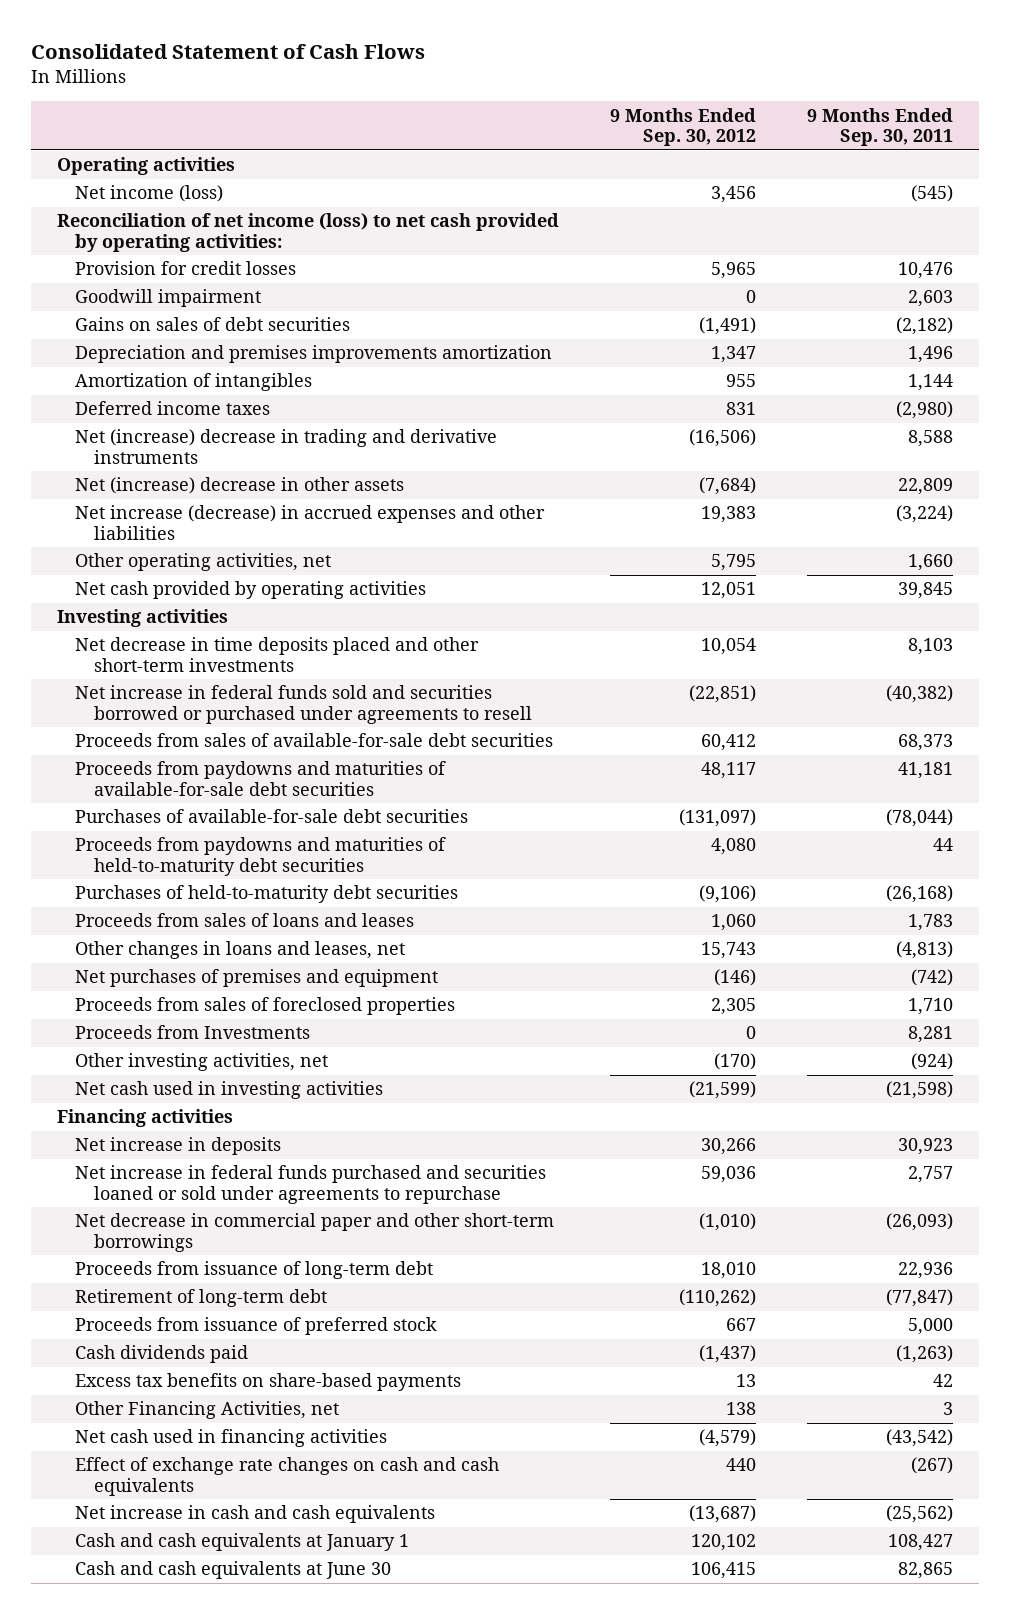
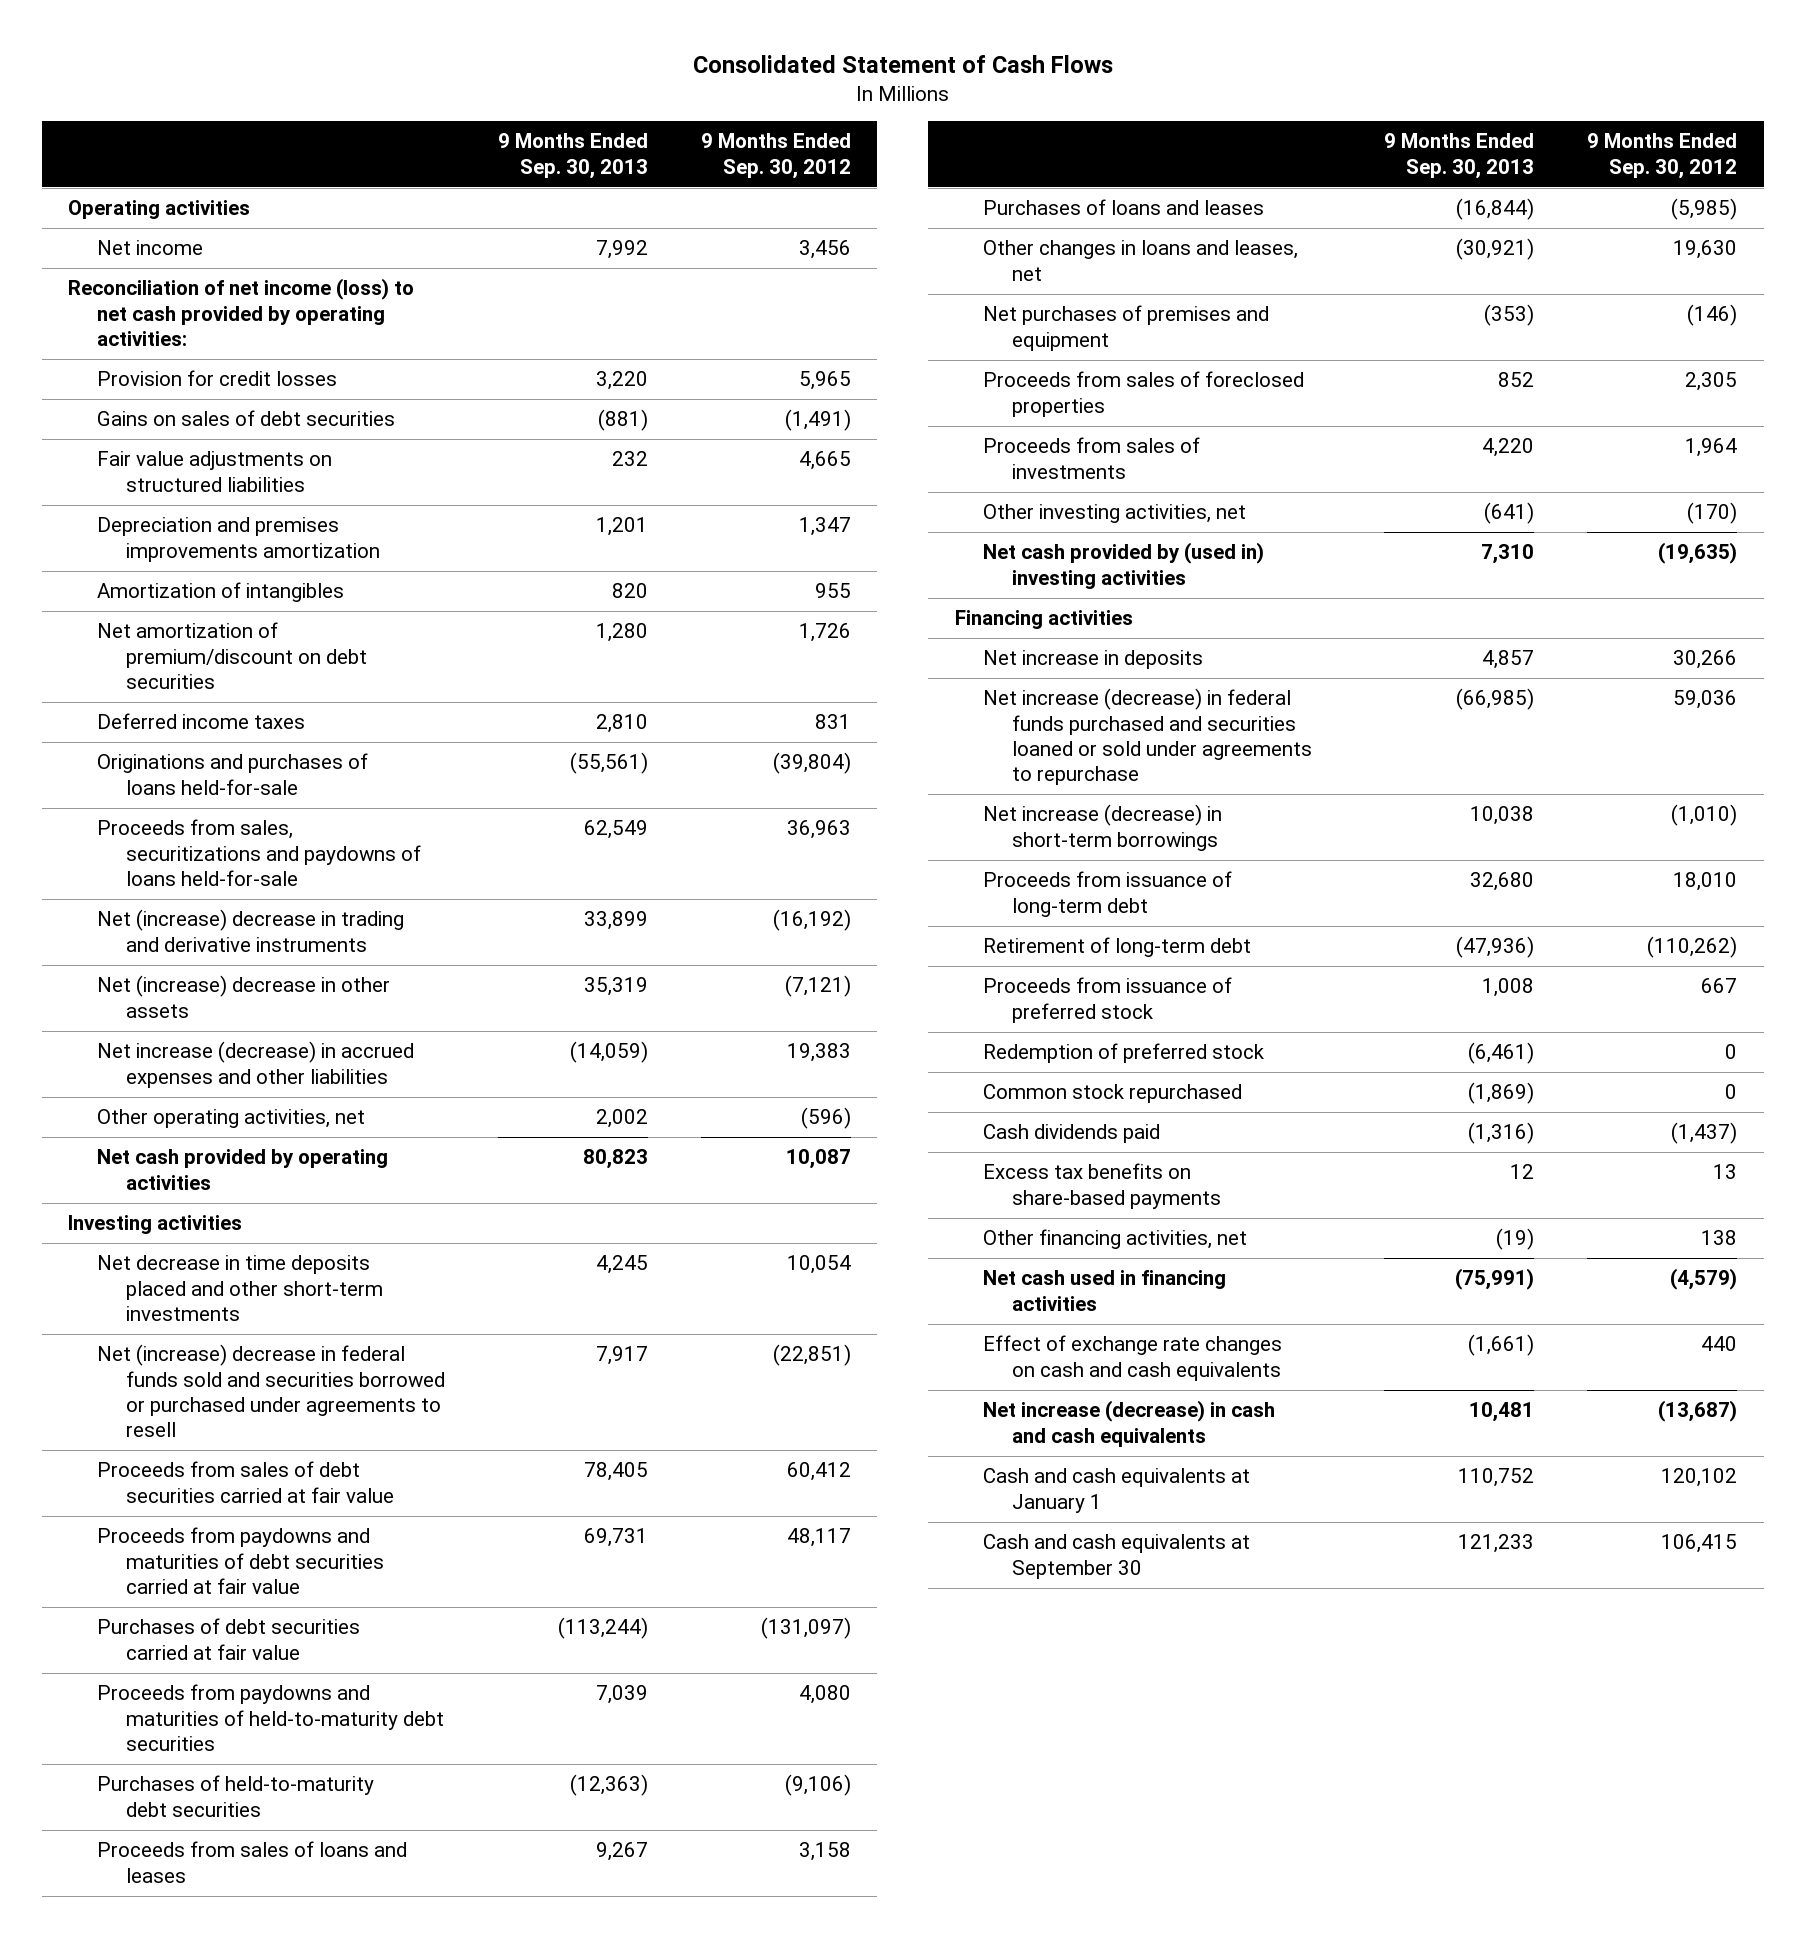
[806,107,953,147] 9 Months Ended Sep. 30, 2011 -> none
none -> [497,133,648,179] 9 Months Ended Sep. 30, 2013
[75,185,224,203] Net income (loss) -> [97,240,204,256] Net income
[75,289,262,308] Goodwill impairment -> none
none -> [97,451,333,492] Fair value adjustments on structured liabilities
none -> [97,622,367,689] Net amortization of premium/discount on debt securities
none -> [97,753,369,795] Originations and purchases of loans held-for-sale
none -> [97,819,421,886] Proceeds from sales, securitizations and paydowns of loans held-for-sale
[688,429,756,448] (16,506) -> [772,909,851,932] (16,192)
[698,477,756,496] (7,684) -> [784,975,851,998] (7,121)
[710,554,756,572] 5,795 -> [800,1107,851,1130] (596)
[700,582,756,600] 12,051 -> [785,1149,851,1170] 10,087
[75,685,532,725] Net increase in federal funds sold and securities borrowed or purchased under agreements to resell -> [97,1344,445,1437] Net (increase) decrease in federal funds sold and securities borrowed or purchased under agreements to resell
[75,733,554,748] Proceeds from sales of available-for-sale debt securities -> [97,1461,394,1503] Proceeds from sales of debt securities carried at fair value
[75,761,447,797] Proceeds from paydowns and maturities of available-for-sale debt securities -> [97,1527,384,1594] Proceeds from paydowns and maturities of debt securities carried at fair value
[75,809,469,824] Purchases of available-for-sale debt securities -> [97,1618,361,1660] Purchases of debt securities carried at fair value
[710,914,756,932] 1,060 -> [798,1842,851,1862] 3,158
none -> [983,199,1265,216] Purchases of loans and leases
[700,942,756,960] 15,743 -> [1673,240,1738,260] 19,630
[75,1025,311,1040] Proceeds from Investments -> [983,437,1201,479] Proceeds from sales of investments
[745,1026,756,1040] 0 -> [1685,438,1738,458] 1,964
[75,1081,384,1100] Net cash used in investing activities -> [983,542,1265,589] Net cash provided by (used in) investing activities
[688,1081,756,1100] (21,599) -> [1658,542,1738,565] (19,635)
[75,1165,547,1205] Net increase in federal funds purchased and securities loaned or sold under agreements to repurchase -> [983,688,1313,785] Net increase (decrease) in federal funds purchased and securities loaned or sold under agreements to repurchase
[75,1213,555,1253] Net decrease in commercial paper and other short-term borrowings -> [983,804,1223,851] Net increase (decrease) in short-term borrowings
none -> [983,1043,1265,1064] Redemption of preferred stock
none -> [983,1084,1243,1104] Common stock repurchased
[75,1401,340,1420] Other Financing Activities, net -> [983,1229,1248,1250] Other financing activities, net
[75,1505,436,1524] Net increase in cash and cash equivalents -> [983,1400,1276,1447] Net increase (decrease) in cash and cash equivalents
[75,1561,392,1580] Cash and cash equivalents at June 30 -> [983,1534,1251,1579] Cash and cash equivalents at September 30

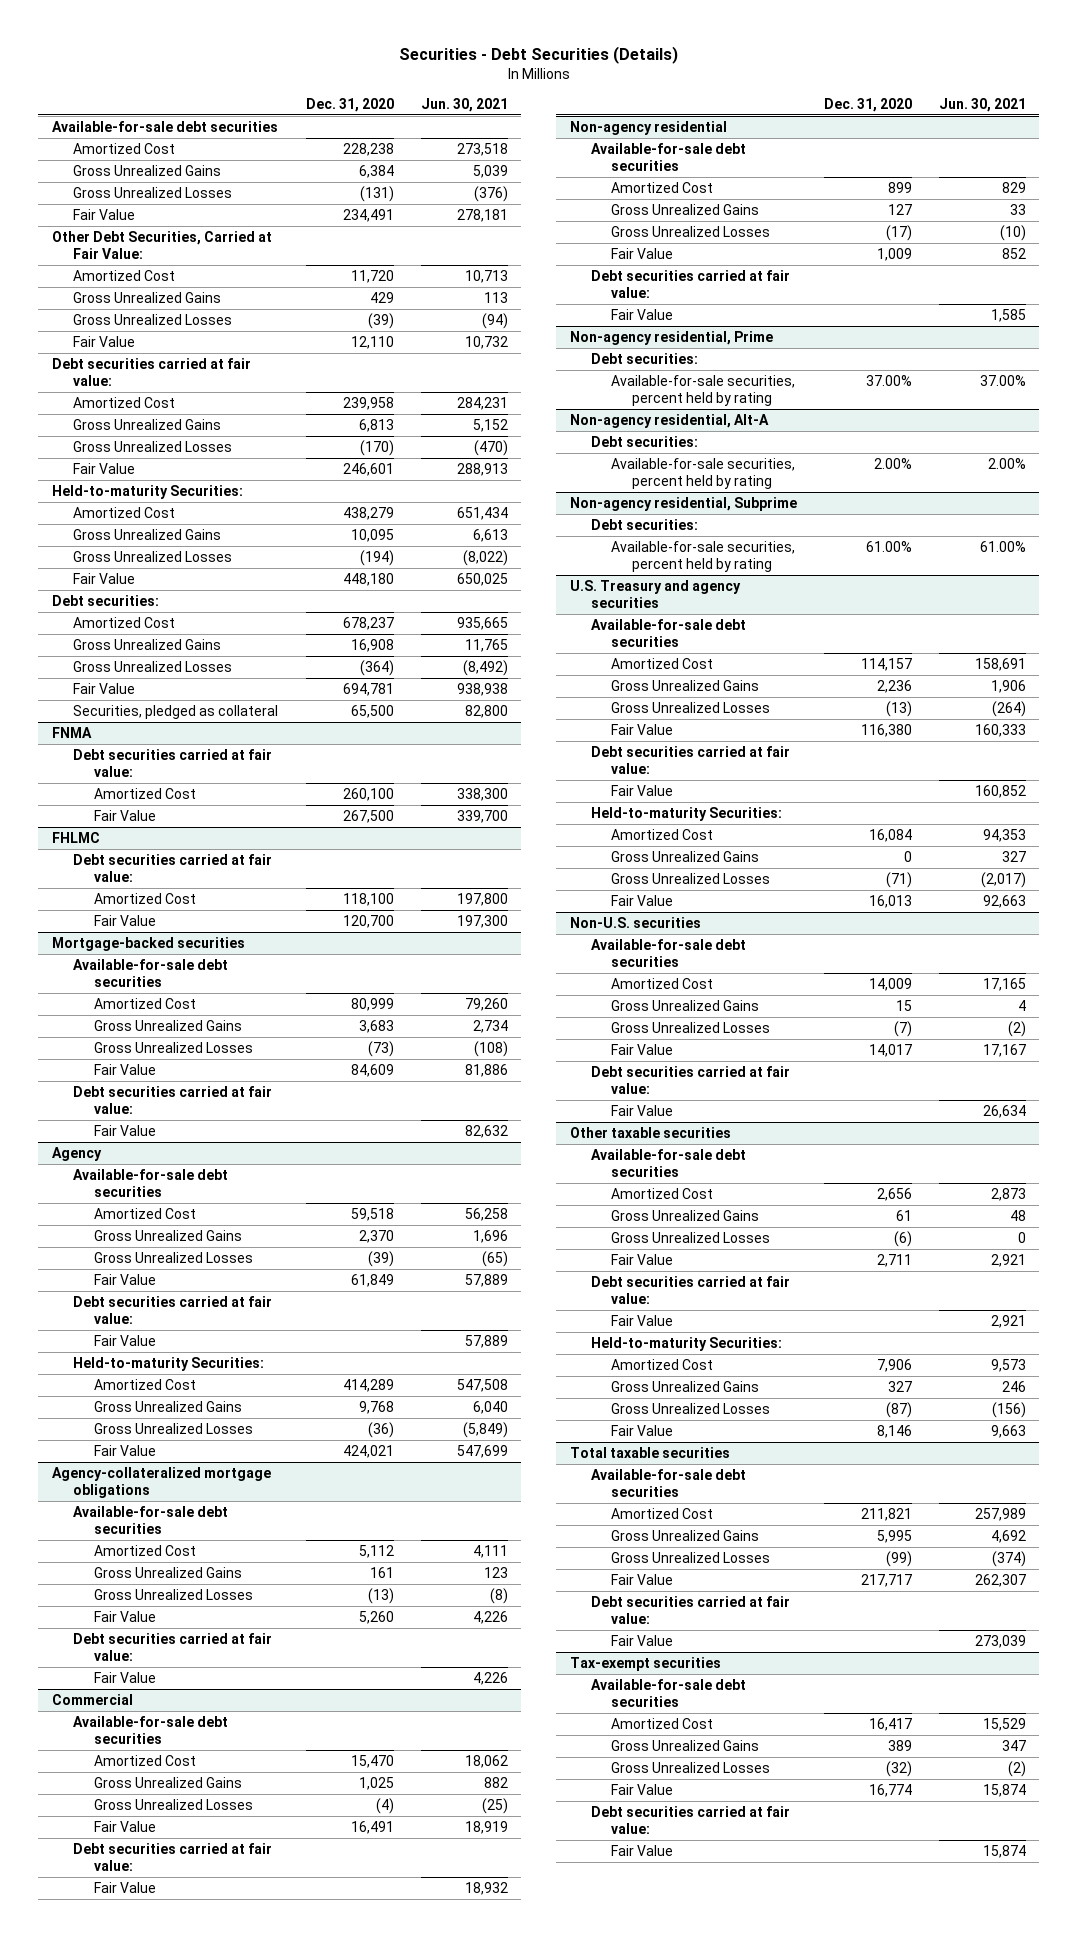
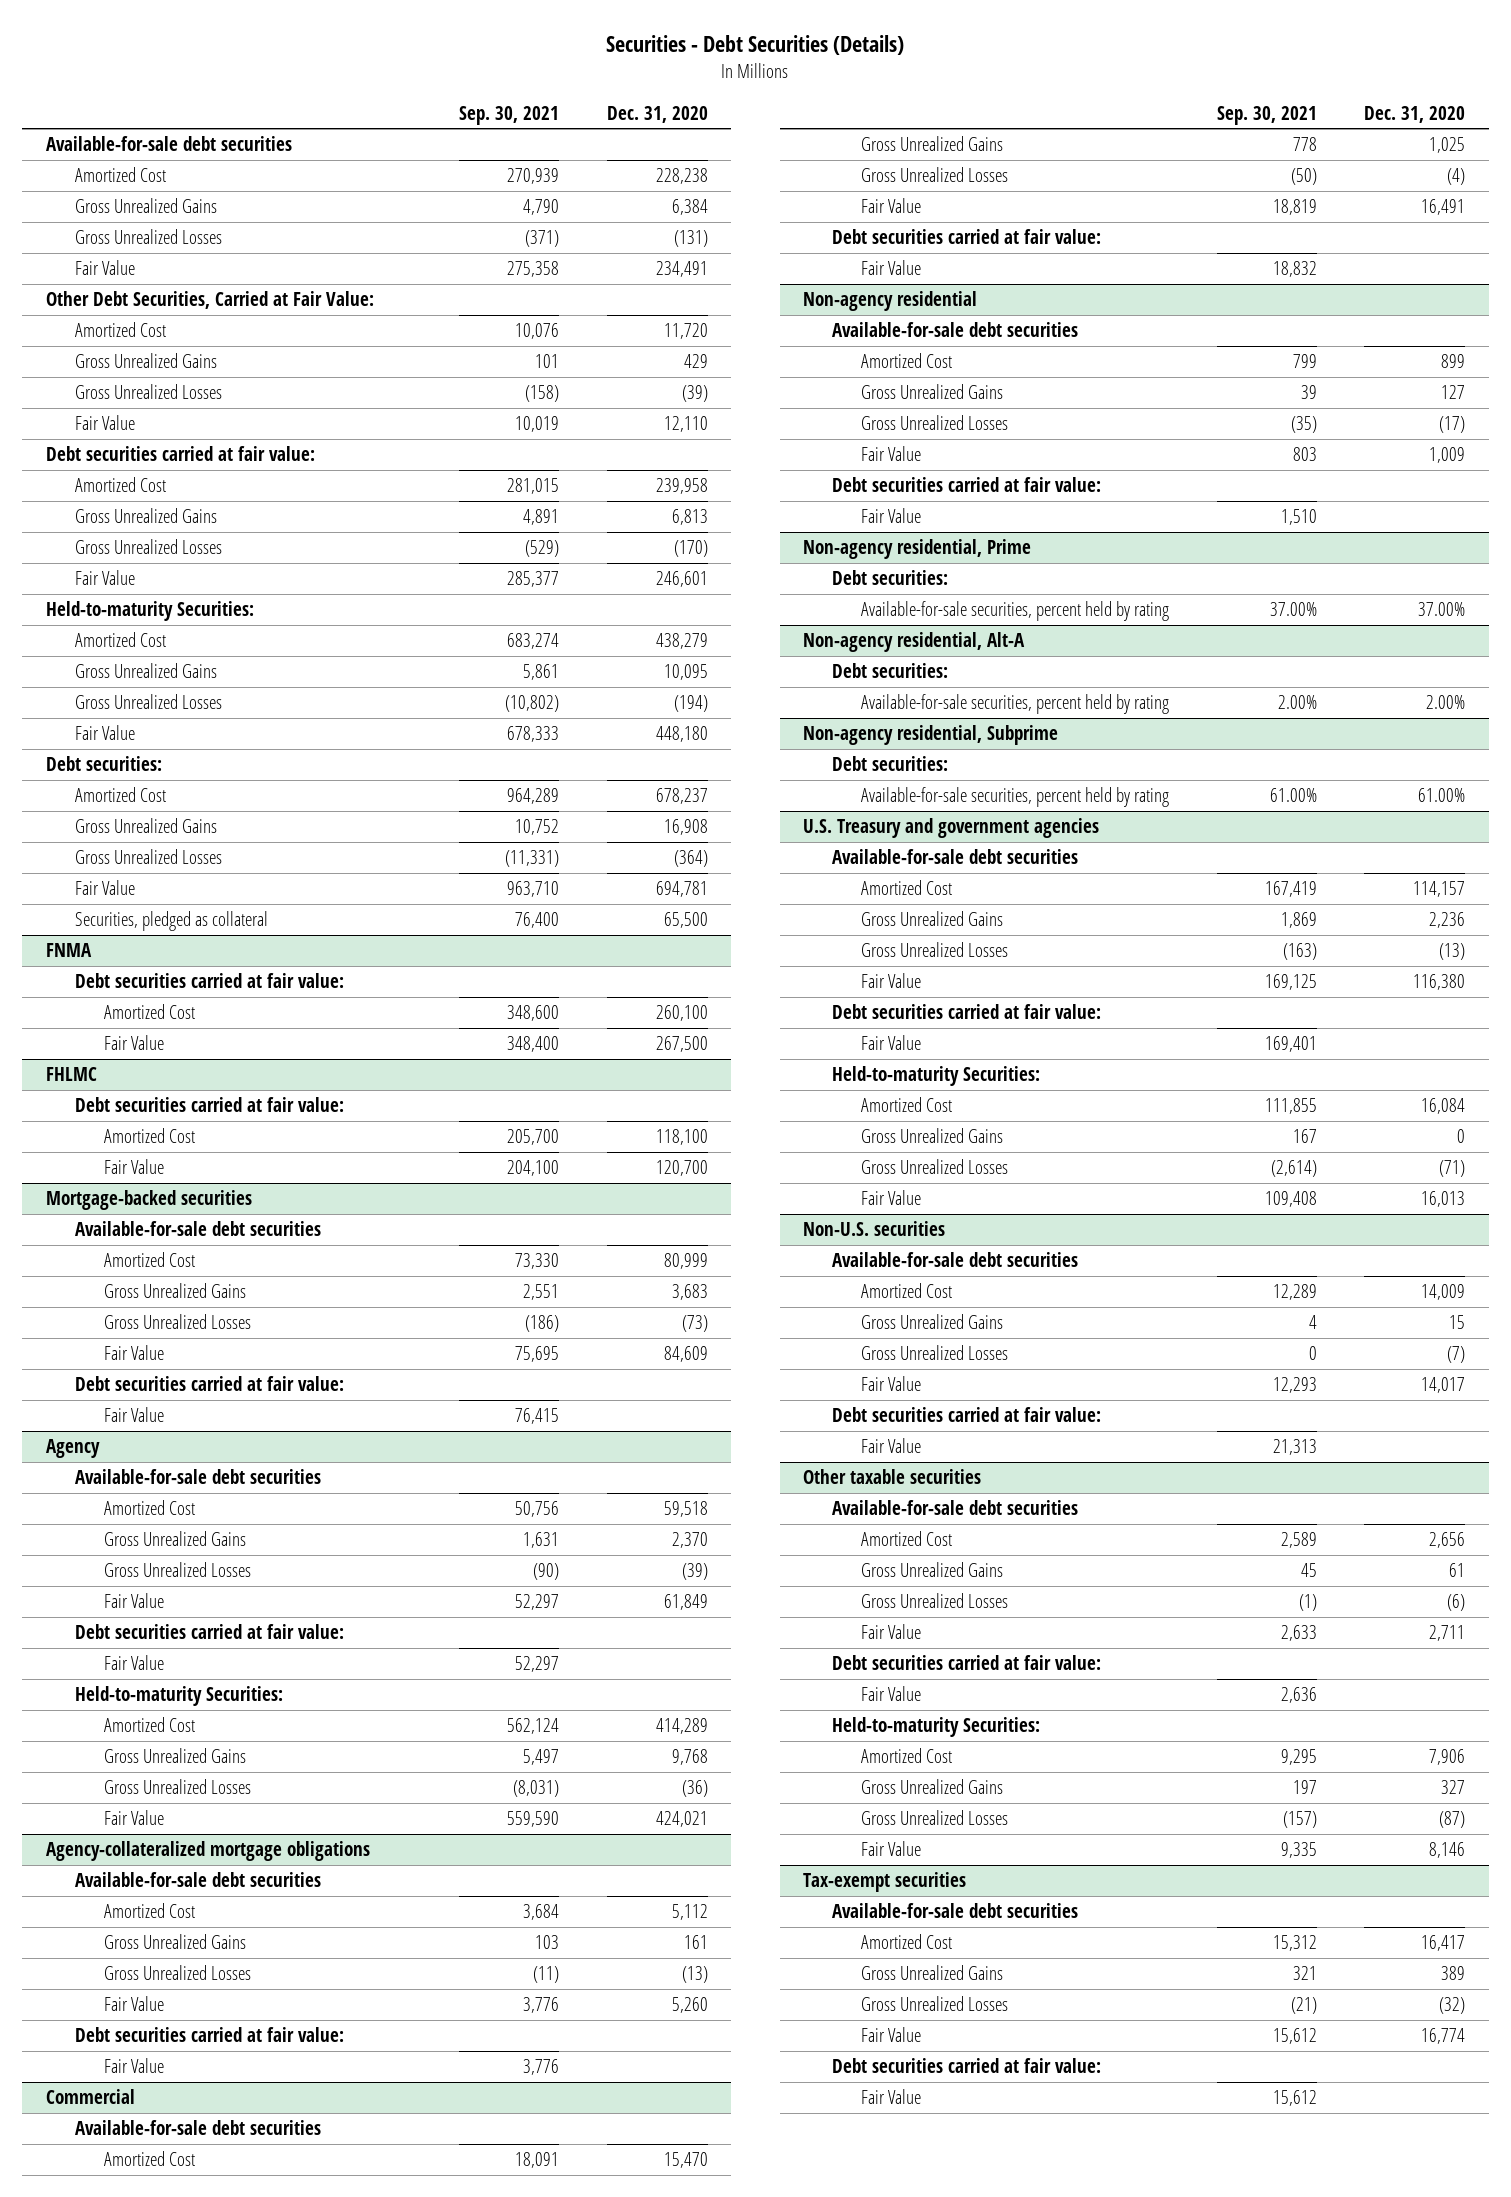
[420,97,508,112] Jun. 30, 2021 -> none
none -> [459,105,560,125] Sep. 30, 2021
[569,579,741,609] U.S. Treasury and agency securities -> [803,818,1100,839] U.S. Treasury and government agencies
[569,1446,730,1458] Total taxable securities -> none
[590,1468,746,1498] Available-for-sale debt securities -> none
[611,1507,714,1519] Amortized Cost -> none
[611,1529,760,1541] Gross Unrealized Gains -> none
[611,1551,771,1563] Gross Unrealized Losses -> none
[611,1573,674,1585] Fair Value -> none
[590,1595,790,1625] Debt securities carried at fair value: -> none
[611,1634,674,1646] Fair Value -> none

